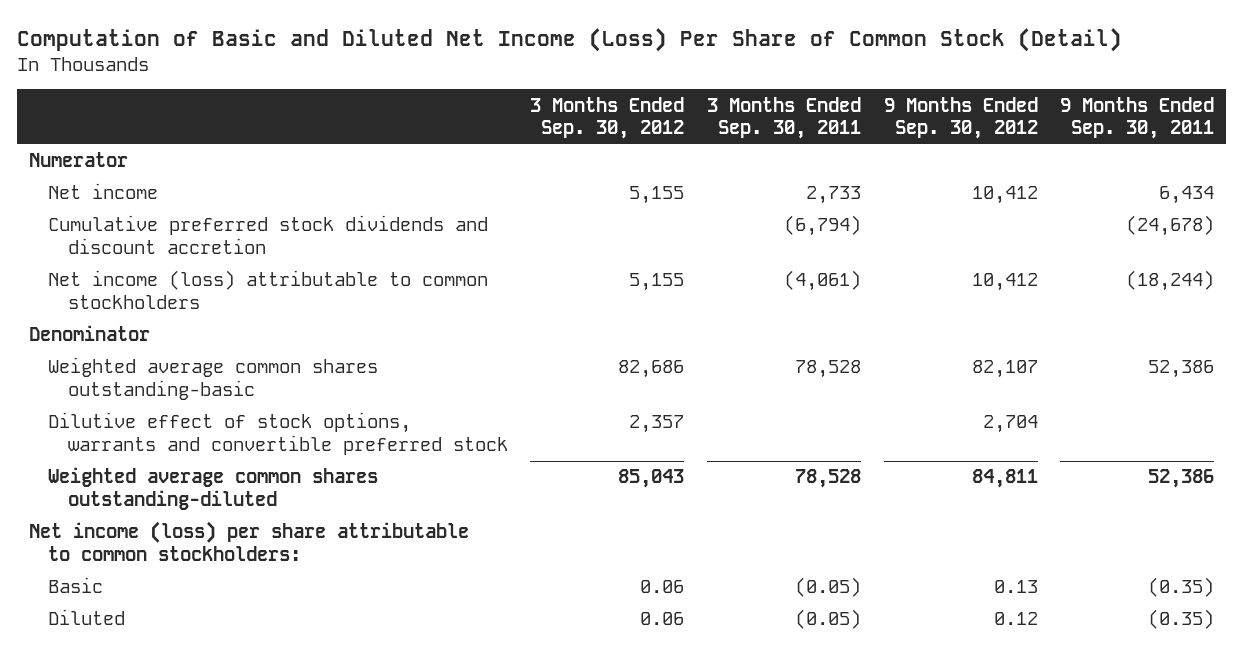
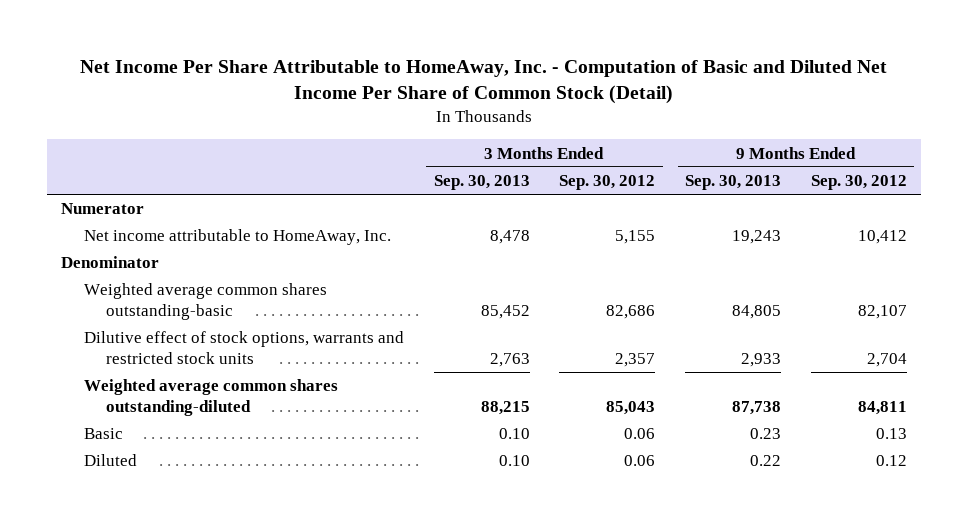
[17,27,1123,52] Computation of Basic and Diluted Net Income (Loss) Per Share of Common Stock (Detail) -> [80,60,888,105] Net Income Per Share Attributable to HomeAway, Inc. - Computation of Basic and Diluted Net Income Per Share of Common Stock (Detail)
[707,96,862,140] 3 Months Ended Sep. 30, 2011 -> none
[1060,96,1215,140] 9 Months Ended Sep. 30, 2011 -> none
none -> [433,175,530,191] Sep. 30, 2013
none -> [684,175,781,191] Sep. 30, 2013
[48,215,489,255] Cumulative preferred stock dividends and discount accretion -> none
[48,270,489,310] Net income (loss) attributable to common stockholders -> none
[48,183,159,200] Net income -> [83,229,391,246] Net income attributable to HomeAway, Inc.
[48,412,508,456] Dilutive effect of stock options, warrants and convertible preferred stock -> [83,331,404,364] Dilutive effect of stock options, warrants and restricted stock units
[28,521,469,562] Net income (loss) per share attributable to common stockholders: -> none

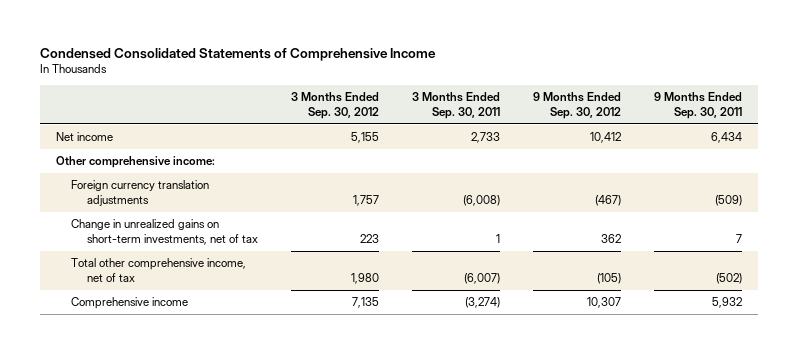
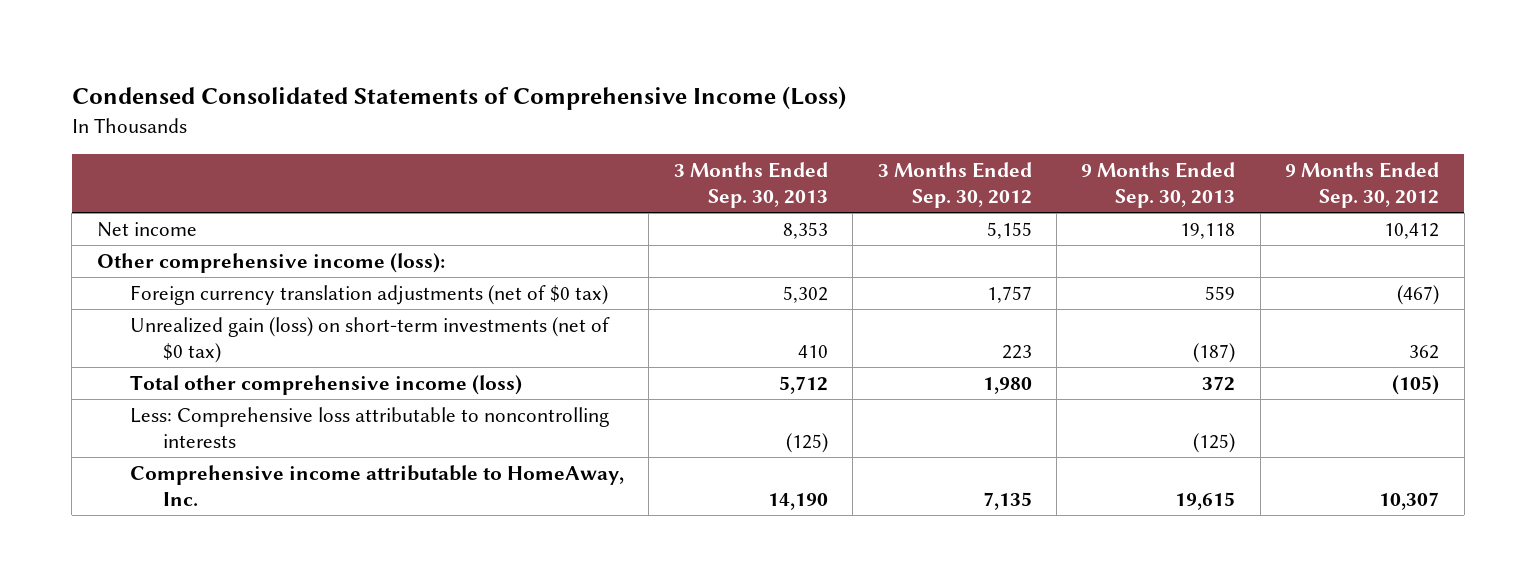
[39,47,436,61] Condensed Consolidated Statements of Comprehensive Income -> [71,86,846,111] Condensed Consolidated Statements of Comprehensive Income (Loss)
[411,92,500,120] 3 Months Ended Sep. 30, 2011 -> none
[653,92,742,120] 9 Months Ended Sep. 30, 2011 -> none
none -> [673,161,828,208] 3 Months Ended Sep. 30, 2013
none -> [1081,161,1236,208] 9 Months Ended Sep. 30, 2013
[56,156,216,169] Other comprehensive income: -> [96,252,445,273] Other comprehensive income (loss):
[71,180,210,207] Foreign currency translation adjustments -> [129,284,608,305] Foreign currency translation adjustments (net of $0 tax)
[71,219,258,246] Change in unrealized gains on short-term investments, net of tax -> [129,316,610,363] Unrealized gain (loss) on short-term investments (net of $0 tax)
[71,258,247,283] Total other comprehensive income, net of tax -> [129,374,522,395] Total other comprehensive income (loss)
none -> [129,406,609,448] Less: Comprehensive loss attributable to noncontrolling interests
[71,297,189,310] Comprehensive income -> [129,464,624,506] Comprehensive income attributable to HomeAway, Inc.

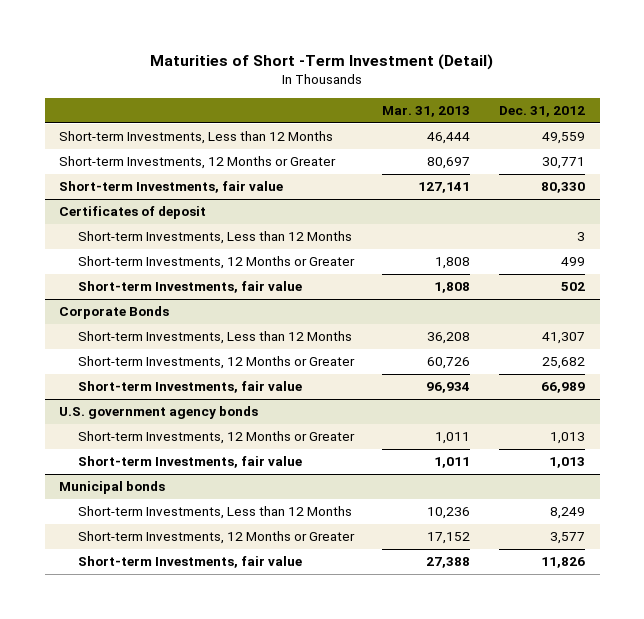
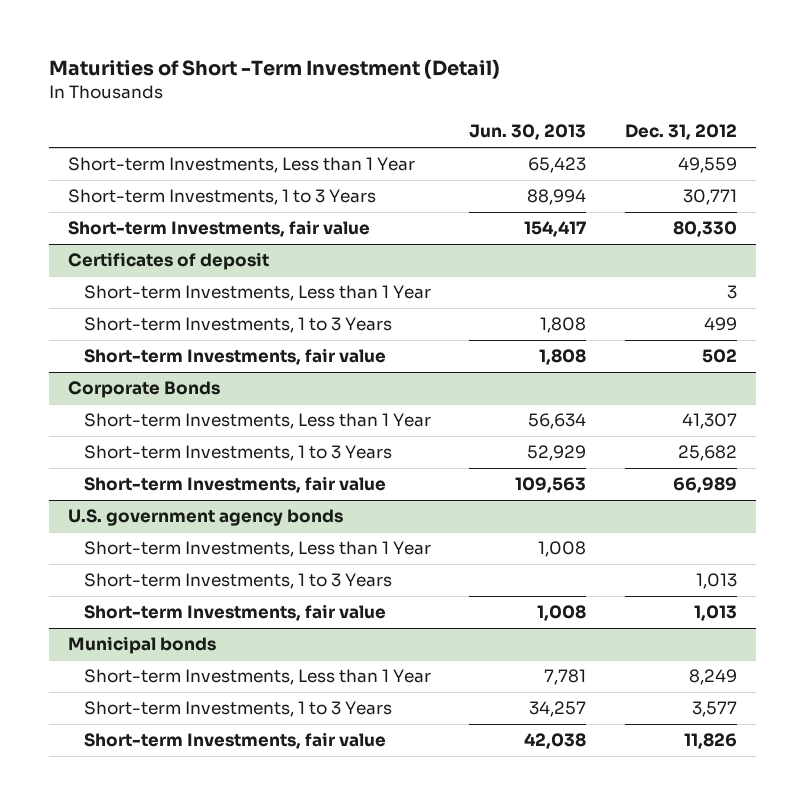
[382,105,471,117] Mar. 31, 2013 -> none
none -> [469,124,587,141] Jun. 30, 2013
[58,131,333,145] Short-term Investments, Less than 12 Months -> [67,157,415,174] Short-term Investments, Less than 1 Year
[58,156,336,170] Short-term Investments, 12 Months or Greater -> [67,189,376,206] Short-term Investments, 1 to 3 Years
[77,231,352,245] Short-term Investments, Less than 12 Months -> [83,285,431,302] Short-term Investments, Less than 1 Year
[77,256,355,270] Short-term Investments, 12 Months or Greater -> [83,317,392,334] Short-term Investments, 1 to 3 Years
[77,331,352,345] Short-term Investments, Less than 12 Months -> [83,413,431,430] Short-term Investments, Less than 1 Year
[77,356,355,370] Short-term Investments, 12 Months or Greater -> [83,445,392,462] Short-term Investments, 1 to 3 Years
none -> [83,541,431,558] Short-term Investments, Less than 1 Year
[77,431,355,445] Short-term Investments, 12 Months or Greater -> [83,573,392,590] Short-term Investments, 1 to 3 Years
[77,506,352,520] Short-term Investments, Less than 12 Months -> [83,669,431,686] Short-term Investments, Less than 1 Year
[77,531,355,545] Short-term Investments, 12 Months or Greater -> [83,701,392,718] Short-term Investments, 1 to 3 Years

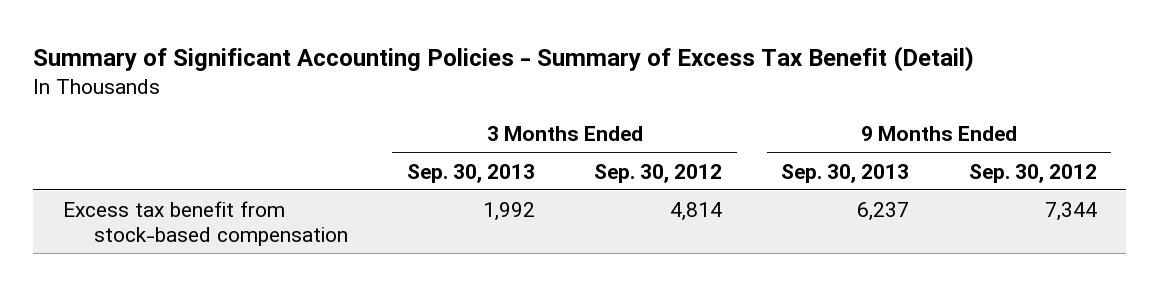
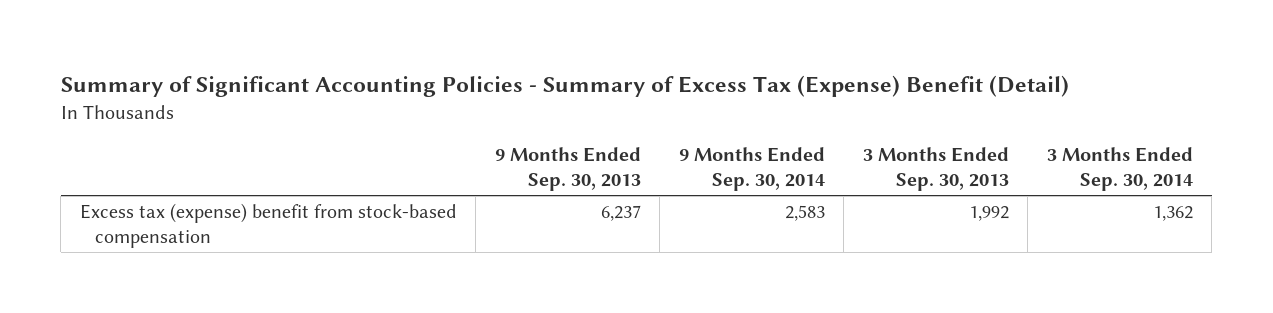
[33,45,975,72] Summary of Significant Accounting Policies - Summary of Excess Tax Benefit (Detail) -> [60,74,1069,97] Summary of Significant Accounting Policies - Summary of Excess Tax (Expense) Benefit (Detail)
[594,163,723,183] Sep. 30, 2012 -> none
[968,163,1097,183] Sep. 30, 2012 -> none
none -> [678,147,825,192] 9 Months Ended Sep. 30, 2014
none -> [1046,147,1193,192] 3 Months Ended Sep. 30, 2014
[62,201,349,246] Excess tax benefit from stock-based compensation -> [79,203,457,249] Excess tax (expense) benefit from stock-based compensation

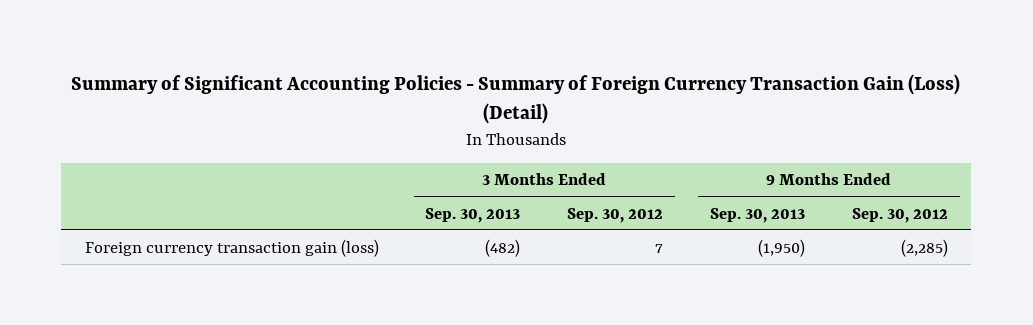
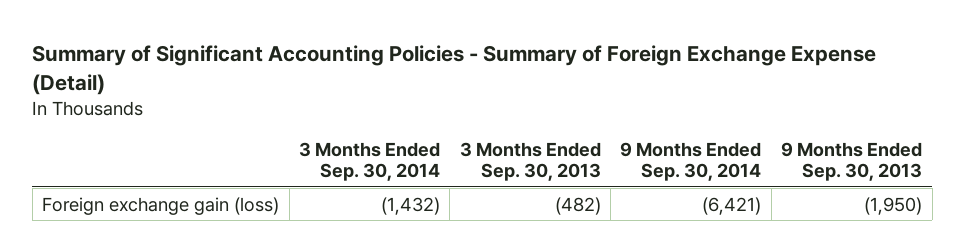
[71,74,961,125] Summary of Significant Accounting Policies - Summary of Foreign Currency Transaction Gain (Loss) (Detail) -> [32,45,877,95] Summary of Significant Accounting Policies - Summary of Foreign Exchange Expense (Detail)
[567,207,664,223] Sep. 30, 2012 -> none
[851,207,948,223] Sep. 30, 2012 -> none
none -> [299,141,441,182] 3 Months Ended Sep. 30, 2014
none -> [620,141,762,182] 9 Months Ended Sep. 30, 2014
[84,239,379,258] Foreign currency transaction gain (loss) -> [42,196,280,215] Foreign exchange gain (loss)

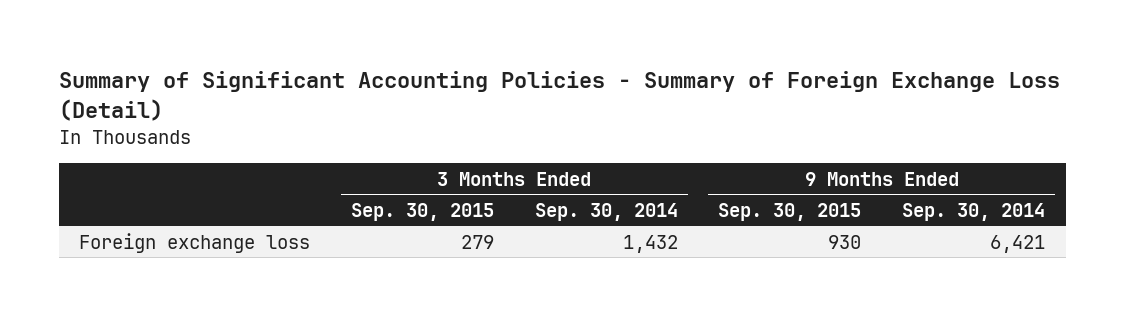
[32,45,877,95] Summary of Significant Accounting Policies - Summary of Foreign Exchange Expense (Detail) -> [58,71,1060,122] Summary of Significant Accounting Policies - Summary of Foreign Exchange Loss (Detail)
[459,141,601,182] 3 Months Ended Sep. 30, 2013 -> none
[781,141,923,182] 9 Months Ended Sep. 30, 2013 -> none
none -> [350,202,494,221] Sep. 30, 2015
none -> [718,202,862,221] Sep. 30, 2015
[42,196,280,215] Foreign exchange gain (loss) -> [79,232,311,253] Foreign exchange loss
[381,196,441,215] (1,432) -> [622,234,678,253] 1,432
[702,196,762,215] (6,421) -> [990,234,1046,253] 6,421

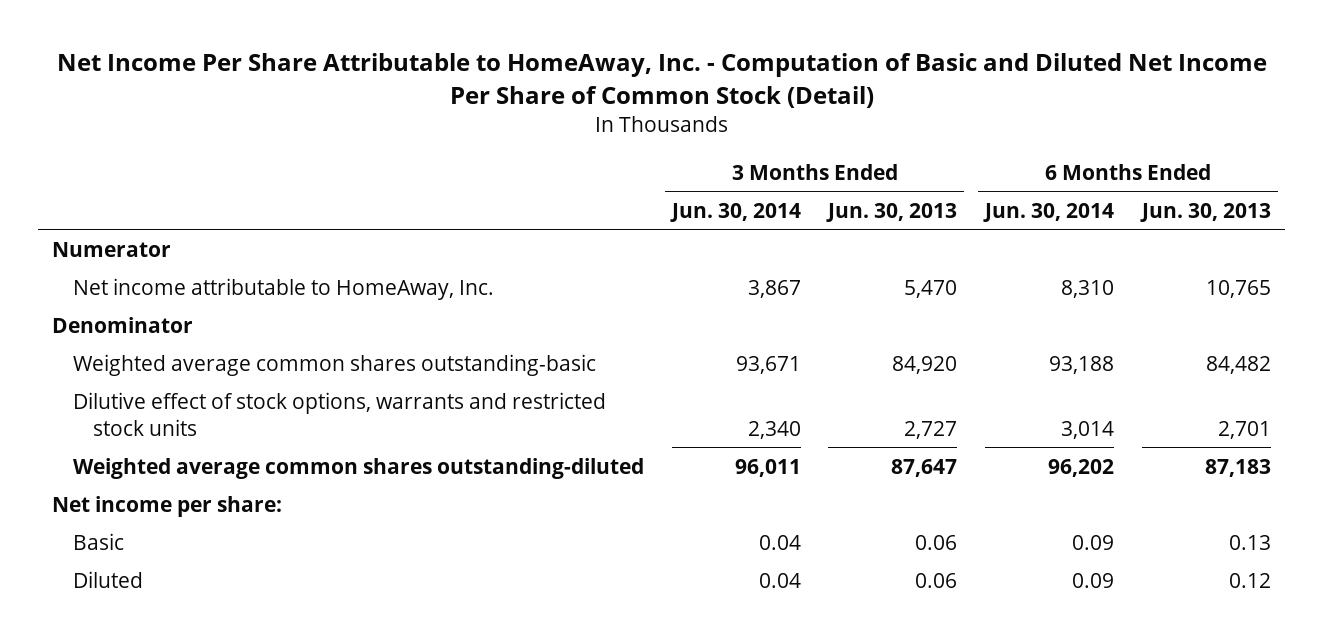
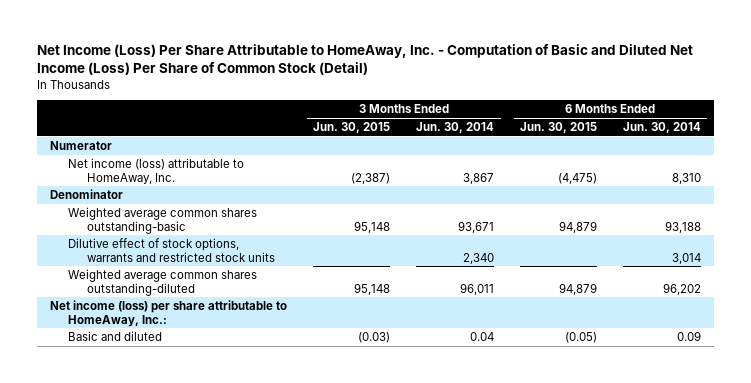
[56,53,1267,108] Net Income Per Share Attributable to HomeAway, Inc. - Computation of Basic and Diluted Net Income Per Share of Common Stock (Detail) -> [37,44,694,76] Net Income (Loss) Per Share Attributable to HomeAway, Inc. - Computation of Basic and Diluted Net Income (Loss) Per Share of Common Stock (Detail)
[826,202,958,222] Jun. 30, 2013 -> none
[1139,202,1271,222] Jun. 30, 2013 -> none
none -> [313,122,391,134] Jun. 30, 2015
none -> [520,122,598,134] Jun. 30, 2015
[72,277,494,300] Net income attributable to HomeAway, Inc. -> [68,158,245,184] Net income (loss) attributable to HomeAway, Inc.
[72,532,124,550] Basic -> none
[72,570,143,588] Diluted -> none
[52,495,283,517] Net income per share: -> [50,300,288,327] Net income (loss) per share attributable to HomeAway, Inc.:
none -> [68,331,163,342] Basic and diluted

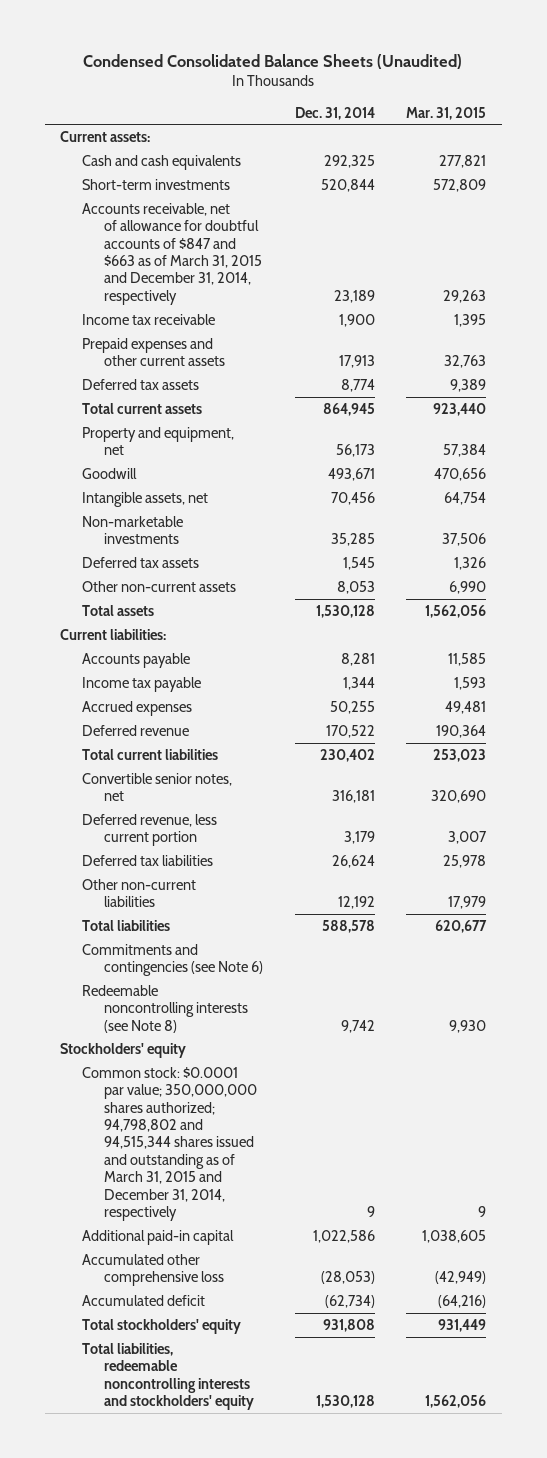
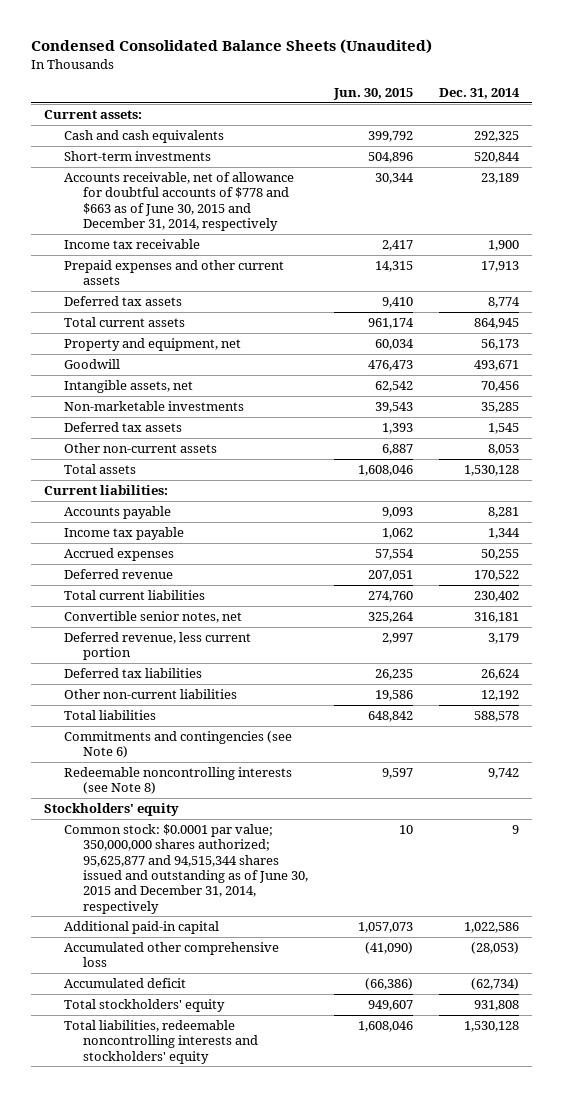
[406,106,487,120] Mar. 31, 2015 -> none
none -> [333,87,414,100] Jun. 30, 2015
[82,202,262,305] Accounts receivable, net of allowance for doubtful accounts of $847 and $663 as of March 31, 2015 and December 31, 2014, respectively -> [63,172,294,232] Accounts receivable, net of allowance for doubtful accounts of $778 and $663 as of June 30, 2015 and December 31, 2014, respectively
[82,1066,257,1222] Common stock: $0.0001 par value; 350,000,000 shares authorized; 94,798,802 and 94,515,344 shares issued and outstanding as of March 31, 2015 and December 31, 2014, respectively -> [63,824,309,914] Common stock: $0.0001 par value; 350,000,000 shares authorized; 95,625,877 and 94,515,344 shares issued and outstanding as of June 30, 2015 and December 31, 2014, respectively

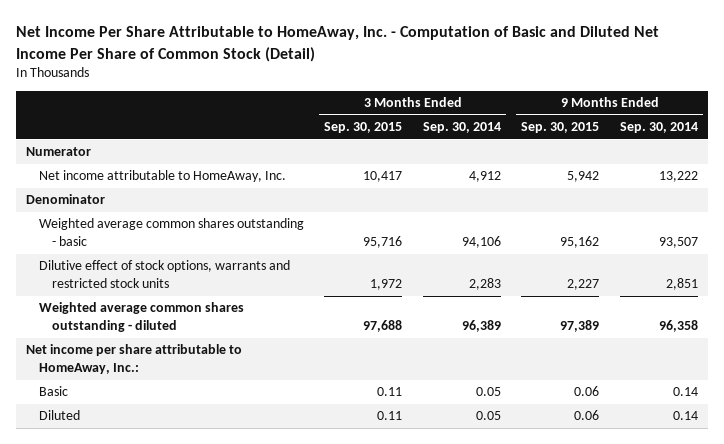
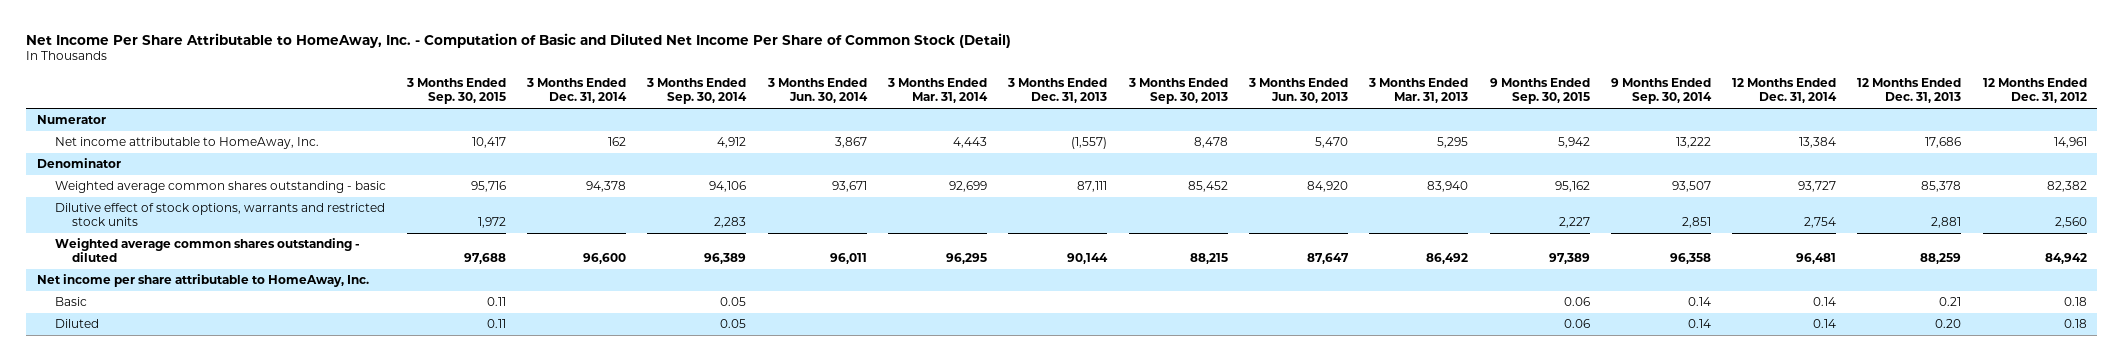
none -> [526,78,628,104] 3 Months Ended Dec. 31, 2014
none -> [766,78,868,104] 3 Months Ended Jun. 30, 2014
none -> [887,78,989,104] 3 Months Ended Mar. 31, 2014
none -> [1007,78,1108,104] 3 Months Ended Dec. 31, 2013
none -> [1127,78,1228,105] 3 Months Ended Sep. 30, 2013
none -> [1247,78,1348,104] 3 Months Ended Jun. 30, 2013
none -> [1368,78,1469,104] 3 Months Ended Mar. 31, 2013
none -> [1732,78,1838,104] 12 Months Ended Dec. 31, 2014
none -> [1857,78,1962,104] 12 Months Ended Dec. 31, 2013
none -> [1982,78,2087,104] 12 Months Ended Dec. 31, 2012
[26,344,243,375] Net income per share attributable to HomeAway, Inc.: -> [36,274,369,288] Net income per share attributable to HomeAway, Inc.

